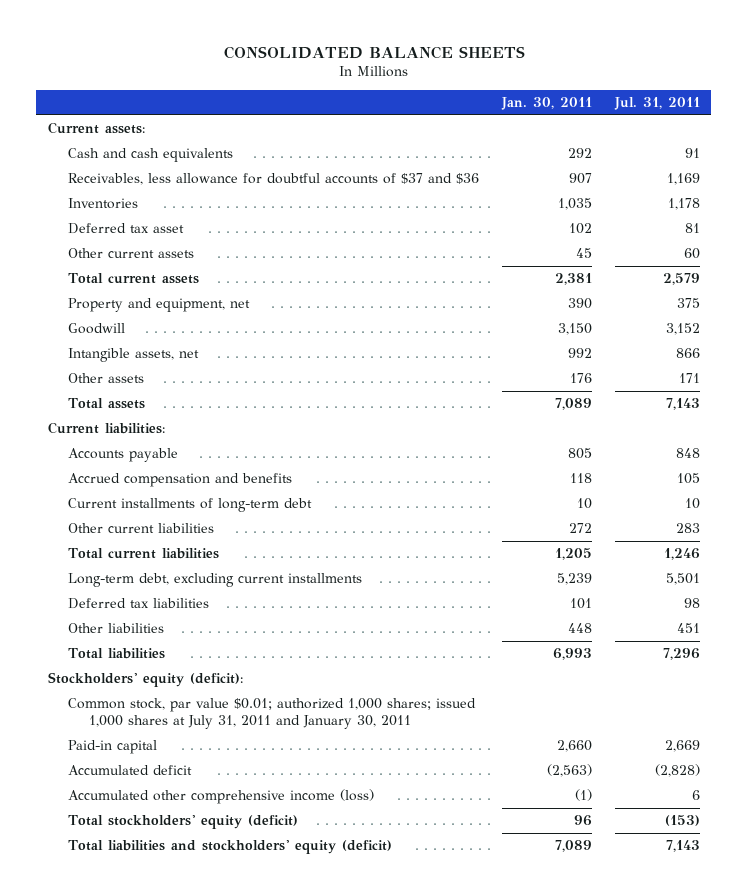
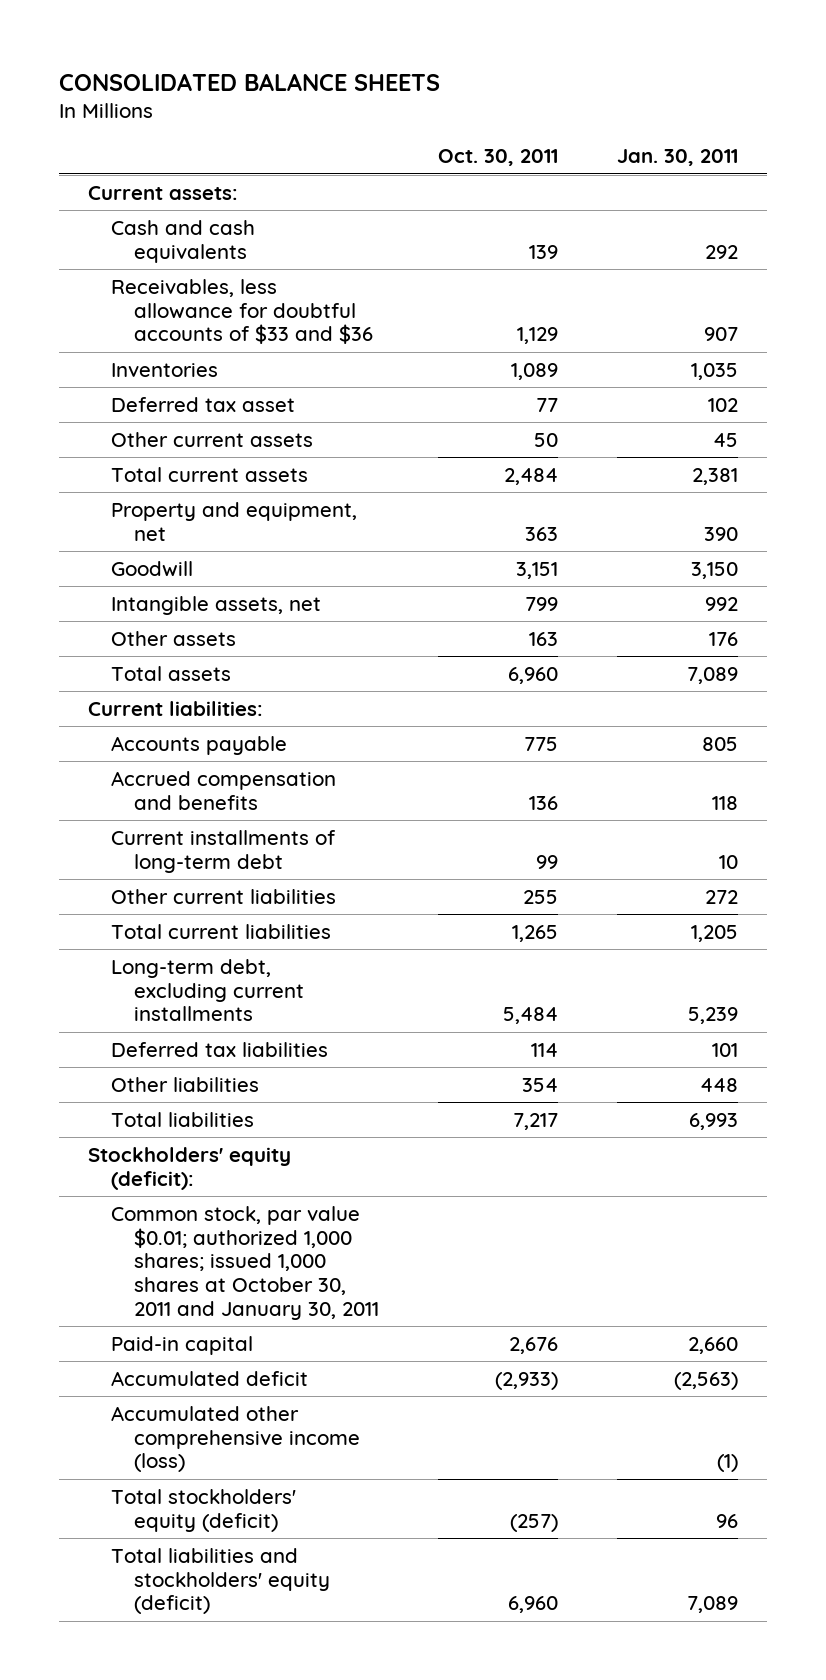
[613,97,700,111] Jul. 31, 2011 -> none
none -> [437,149,558,167] Oct. 30, 2011
[68,173,480,186] Receivables, less allowance for doubtful accounts of $37 and $36 -> [111,278,374,345] Receivables, less allowance for doubtful accounts of $33 and $36
[68,698,477,730] Common stock, par value $0.01; authorized 1,000 shares; issued 1,000 shares at July 31, 2011 and January 30, 2011 -> [111,1205,380,1321] Common stock, par value $0.01; authorized 1,000 shares; issued 1,000 shares at October 30, 2011 and January 30, 2011

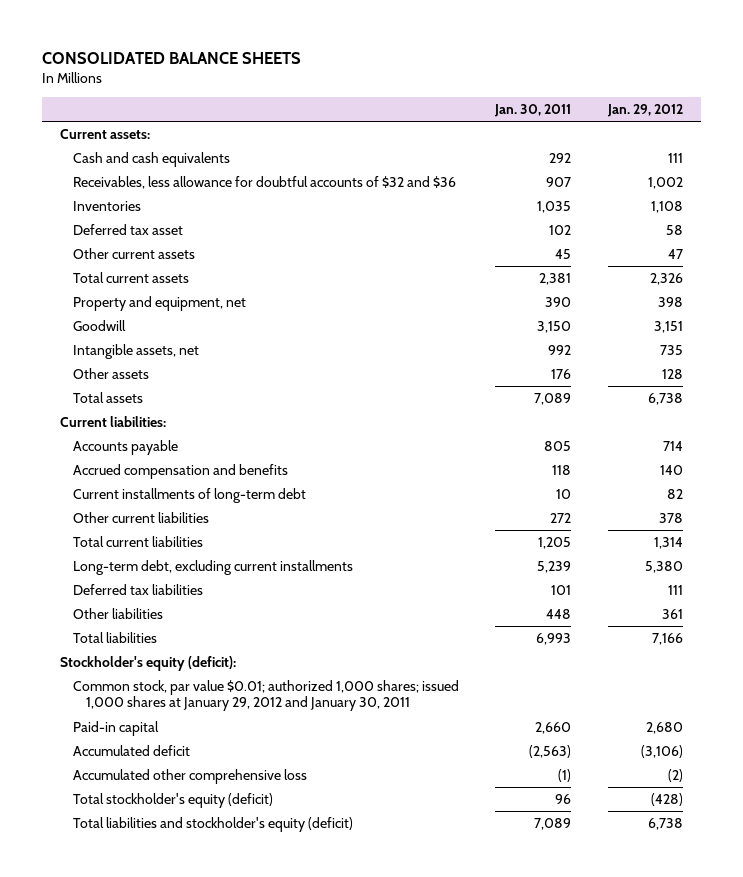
[437,149,558,167] Oct. 30, 2011 -> none
none -> [606,104,683,118] Jan. 29, 2012
[111,278,374,345] Receivables, less allowance for doubtful accounts of $33 and $36 -> [73,176,457,190] Receivables, less allowance for doubtful accounts of $32 and $36
[88,1146,292,1190] Stockholders' equity (deficit): -> [59,656,236,672] Stockholder's equity (deficit):
[111,1205,380,1321] Common stock, par value $0.01; authorized 1,000 shares; issued 1,000 shares at October 30, 2011 and January 30, 2011 -> [73,680,460,712] Common stock, par value $0.01; authorized 1,000 shares; issued 1,000 shares at January 29, 2012 and January 30, 2011
[111,1405,361,1473] Accumulated other comprehensive income (loss) -> [73,769,308,785] Accumulated other comprehensive loss
[111,1488,297,1532] Total stockholders' equity (deficit) -> [73,793,274,809] Total stockholder's equity (deficit)
[111,1547,331,1615] Total liabilities and stockholders' equity (deficit) -> [73,817,354,833] Total liabilities and stockholder's equity (deficit)

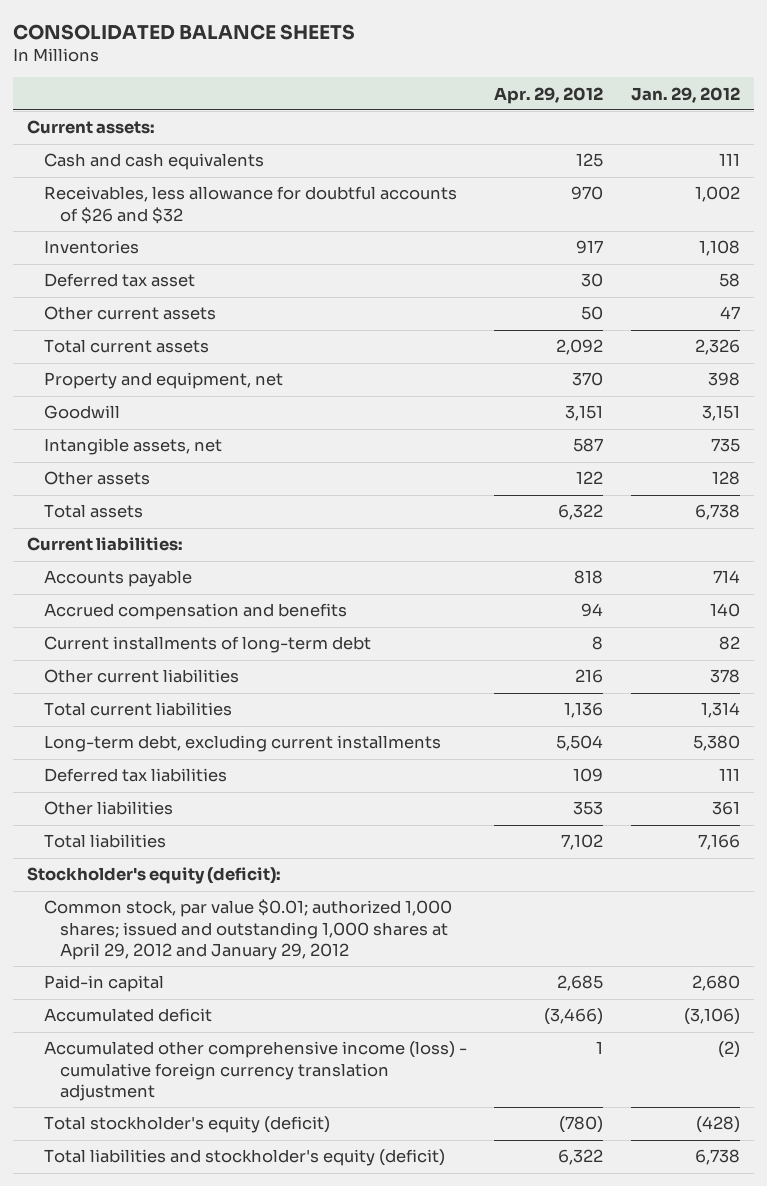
[494,104,572,118] Jan. 30, 2011 -> none
none -> [494,86,604,104] Apr. 29, 2012
[73,176,457,190] Receivables, less allowance for doubtful accounts of $32 and $36 -> [43,186,457,224] Receivables, less allowance for doubtful accounts of $26 and $32
[73,680,460,712] Common stock, par value $0.01; authorized 1,000 shares; issued 1,000 shares at January 29, 2012 and January 30, 2011 -> [43,899,452,960] Common stock, par value $0.01; authorized 1,000 shares; issued and outstanding 1,000 shares at April 29, 2012 and January 29, 2012
[73,769,308,785] Accumulated other comprehensive loss -> [43,1041,467,1101] Accumulated other comprehensive income (loss) - cumulative foreign currency translation adjustment

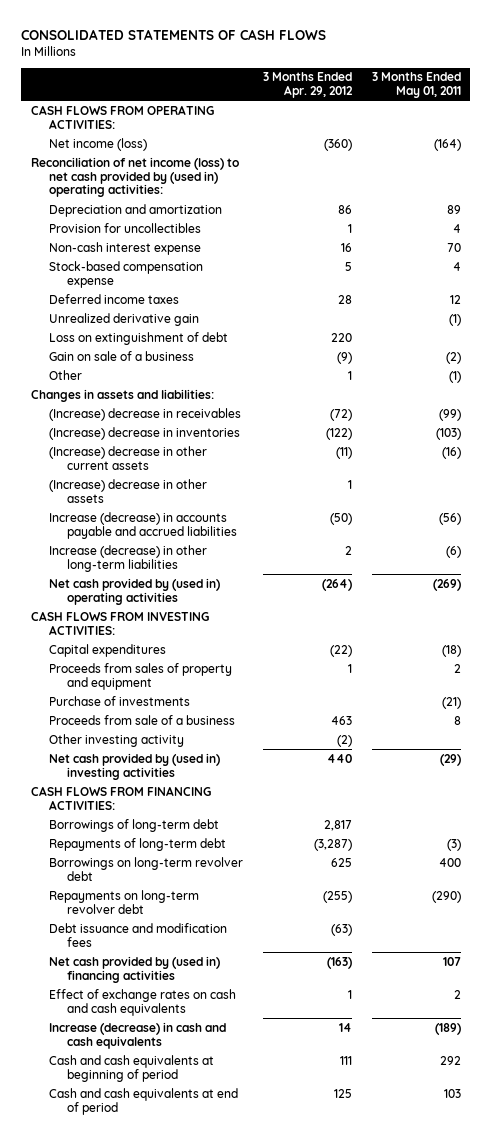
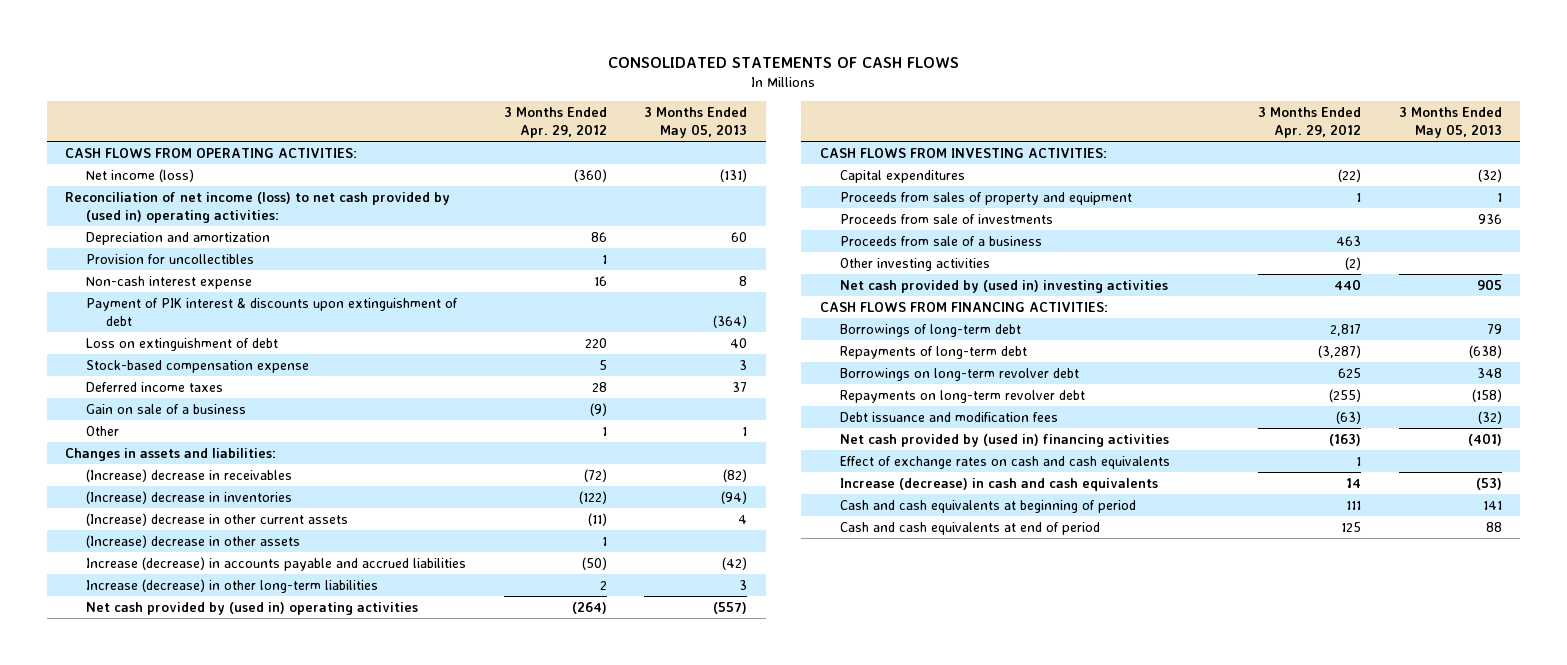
[371,72,461,99] 3 Months Ended May 01, 2011 -> none
none -> [644,107,748,138] 3 Months Ended May 05, 2013
none -> [85,297,458,326] Payment of PIK interest & discounts upon extinguishment of debt
[49,331,229,345] Loss on extinguishment of debt -> [85,337,278,351] Loss on extinguishment of debt
[49,312,200,326] Unrealized derivative gain -> none
[49,695,191,706] Purchase of investments -> none
none -> [840,213,1054,224] Proceeds from sale of investments
[49,733,185,747] Other investing activity -> [840,257,991,271] Other investing activities

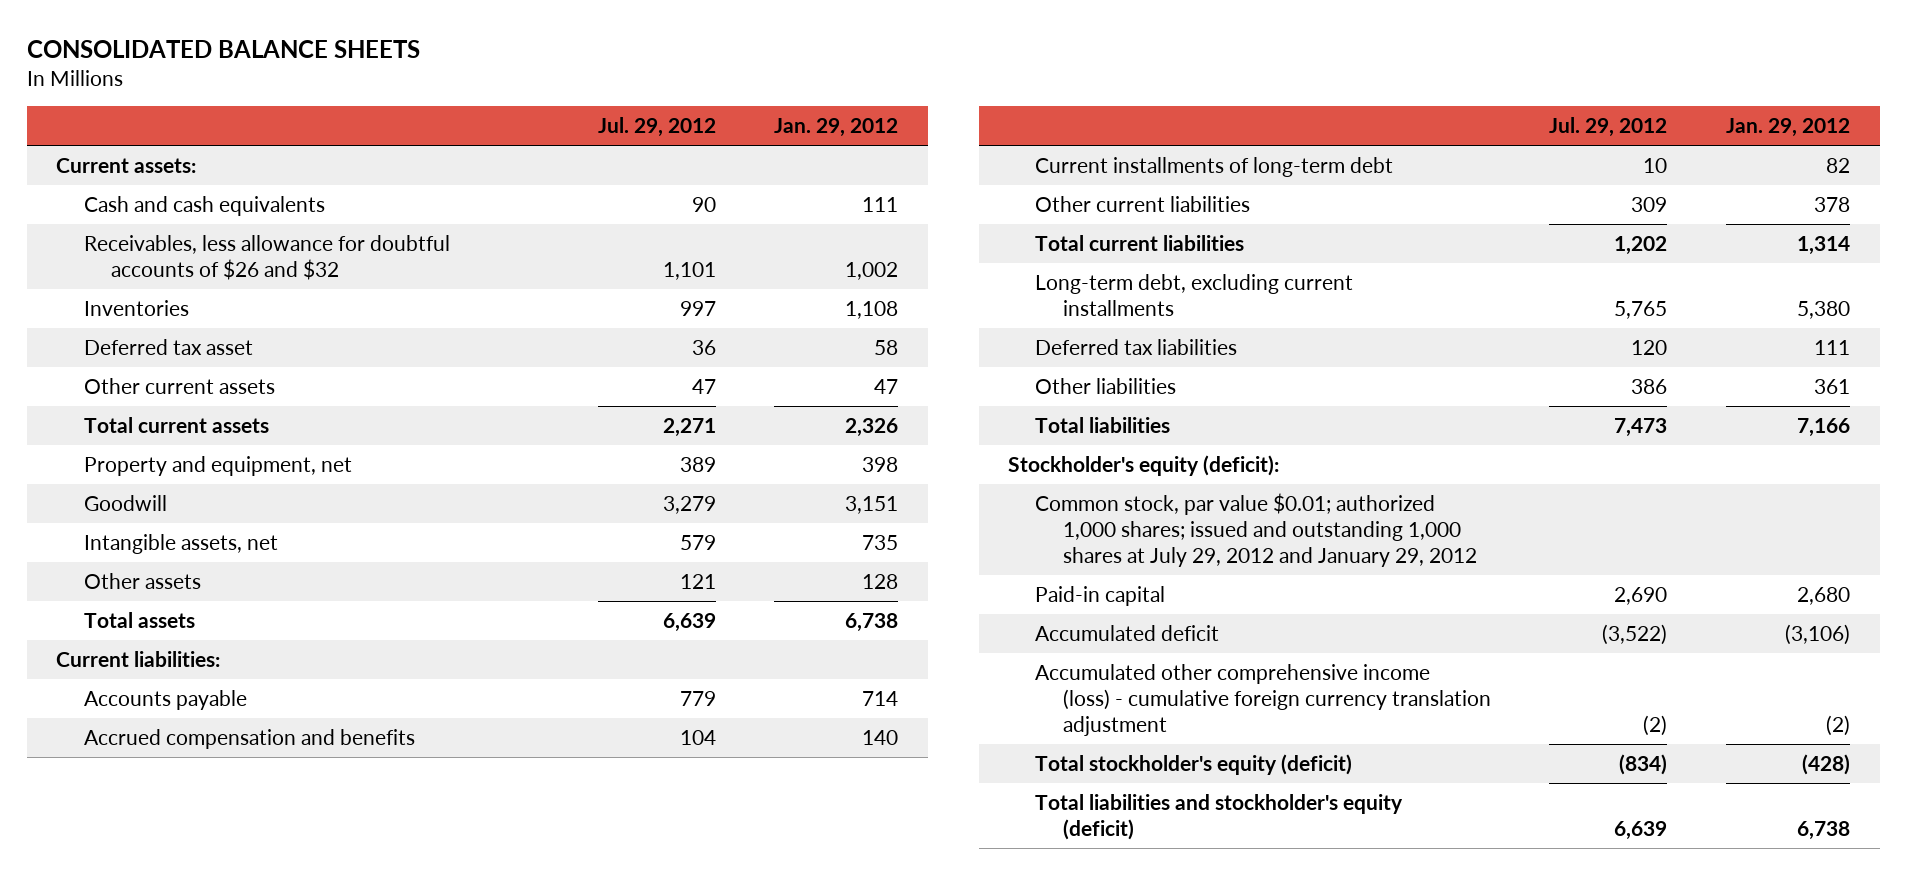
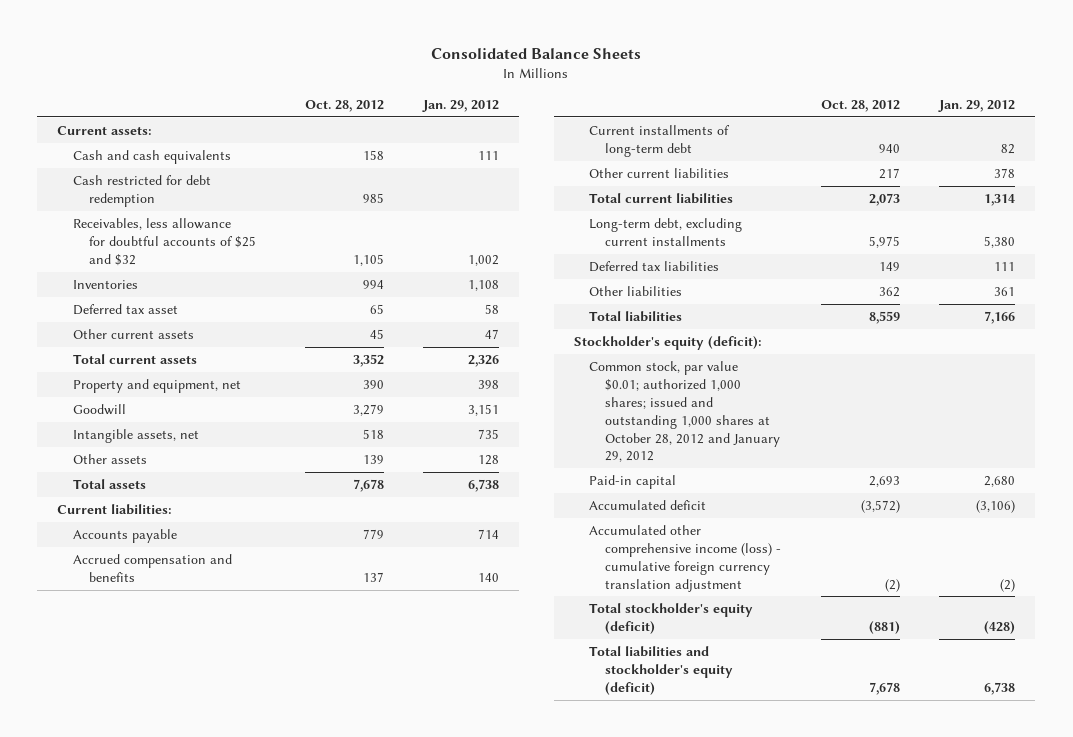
[26,40,420,59] CONSOLIDATED BALANCE SHEETS -> [431,48,642,60] Consolidated Balance Sheets
[597,117,716,138] Jul. 29, 2012 -> none
none -> [304,100,384,113] Oct. 28, 2012
none -> [73,174,212,207] Cash restricted for debt redemption
[83,234,450,280] Receivables, less allowance for doubtful accounts of $26 and $32 -> [73,217,256,266] Receivables, less allowance for doubtful accounts of $25 and $32
[1035,492,1477,568] Common stock, par value $0.01; authorized 1,000 shares; issued and outstanding 1,000 shares at July 29, 2012 and January 29, 2012 -> [589,360,781,463] Common stock, par value $0.01; authorized 1,000 shares; issued and outstanding 1,000 shares at October 28, 2012 and January 29, 2012

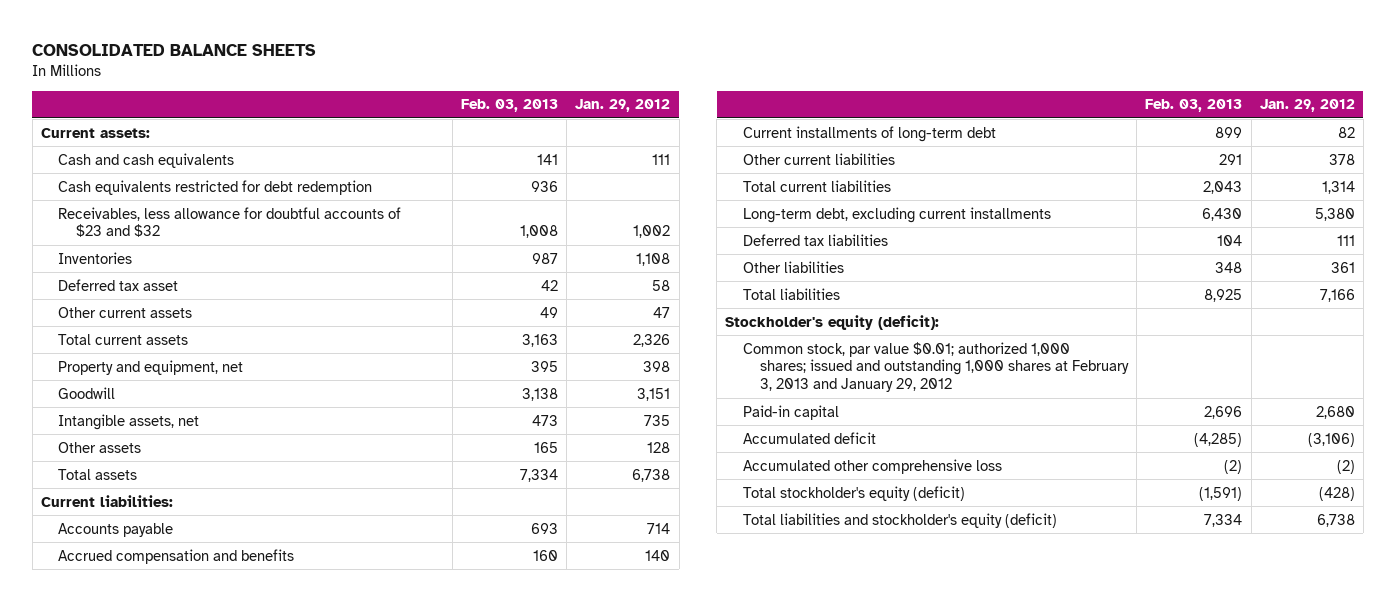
[431,48,642,60] Consolidated Balance Sheets -> [32,43,317,56] CONSOLIDATED BALANCE SHEETS
[304,100,384,113] Oct. 28, 2012 -> none
none -> [461,99,559,113] Feb. 03, 2013
[73,174,212,207] Cash restricted for debt redemption -> [58,179,373,195] Cash equivalents restricted for debt redemption
[73,217,256,266] Receivables, less allowance for doubtful accounts of $25 and $32 -> [58,206,402,238] Receivables, less allowance for doubtful accounts of $23 and $32
[589,360,781,463] Common stock, par value $0.01; authorized 1,000 shares; issued and outstanding 1,000 shares at October 28, 2012 and January 29, 2012 -> [742,341,1130,393] Common stock, par value $0.01; authorized 1,000 shares; issued and outstanding 1,000 shares at February 3, 2013 and January 29, 2012
[589,524,782,592] Accumulated other comprehensive income (loss) - cumulative foreign currency translation adjustment -> [742,458,1002,474] Accumulated other comprehensive loss

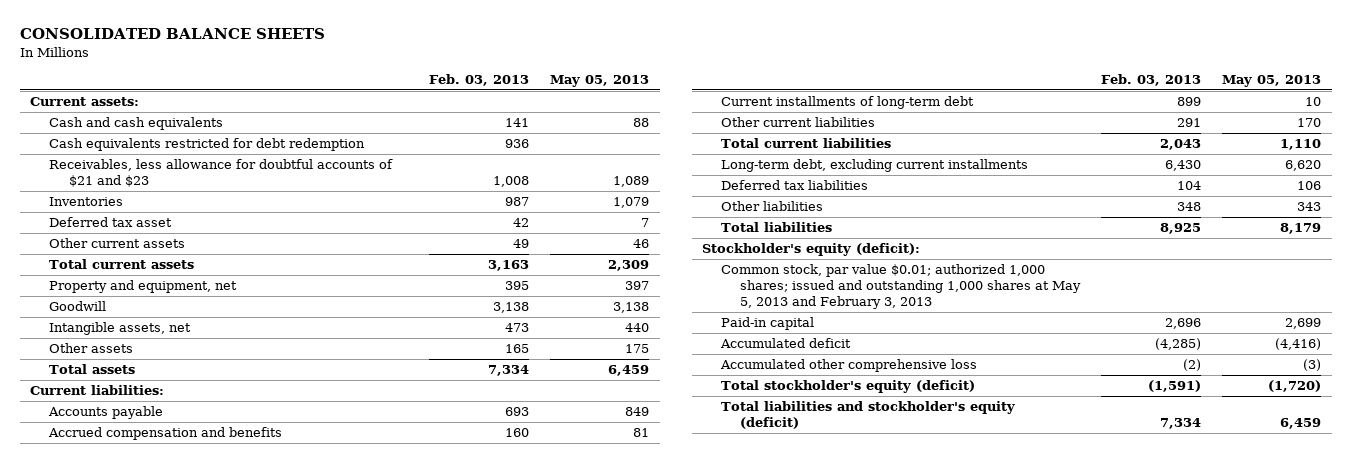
[575,99,671,113] Jan. 29, 2012 -> none
none -> [550,75,650,88] May 05, 2013
[58,206,402,238] Receivables, less allowance for doubtful accounts of $23 and $32 -> [49,158,394,188] Receivables, less allowance for doubtful accounts of $21 and $23
[742,341,1130,393] Common stock, par value $0.01; authorized 1,000 shares; issued and outstanding 1,000 shares at February 3, 2013 and January 29, 2012 -> [721,263,1082,310] Common stock, par value $0.01; authorized 1,000 shares; issued and outstanding 1,000 shares at May 5, 2013 and February 3, 2013

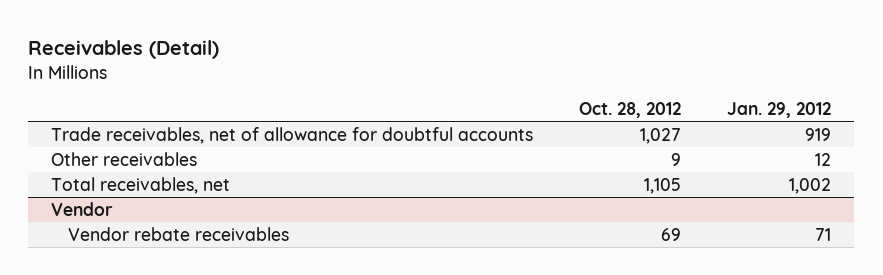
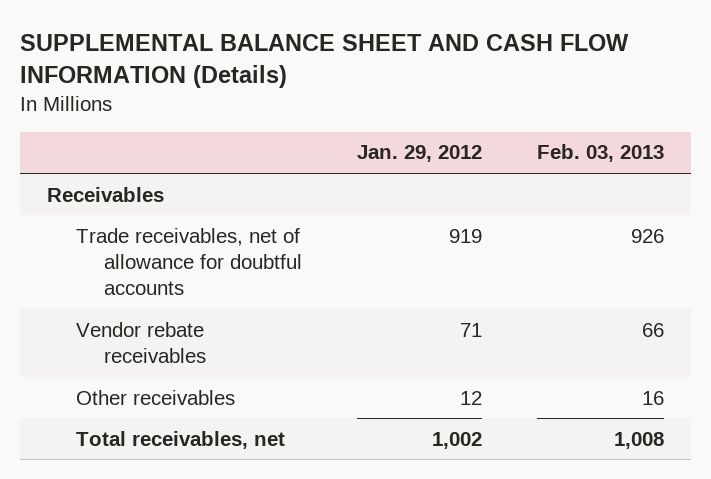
[28,40,220,60] Receivables (Detail) -> [19,34,629,89] SUPPLEMENTAL BALANCE SHEET AND CASH FLOW INFORMATION (Details)
[579,101,682,118] Oct. 28, 2012 -> none
none -> [536,144,664,163] Feb. 03, 2013
none -> [47,186,165,202] Receivables
none -> [75,321,207,363] Vendor rebate receivables
[51,201,114,216] Vendor -> none
[68,226,290,241] Vendor rebate receivables -> none

